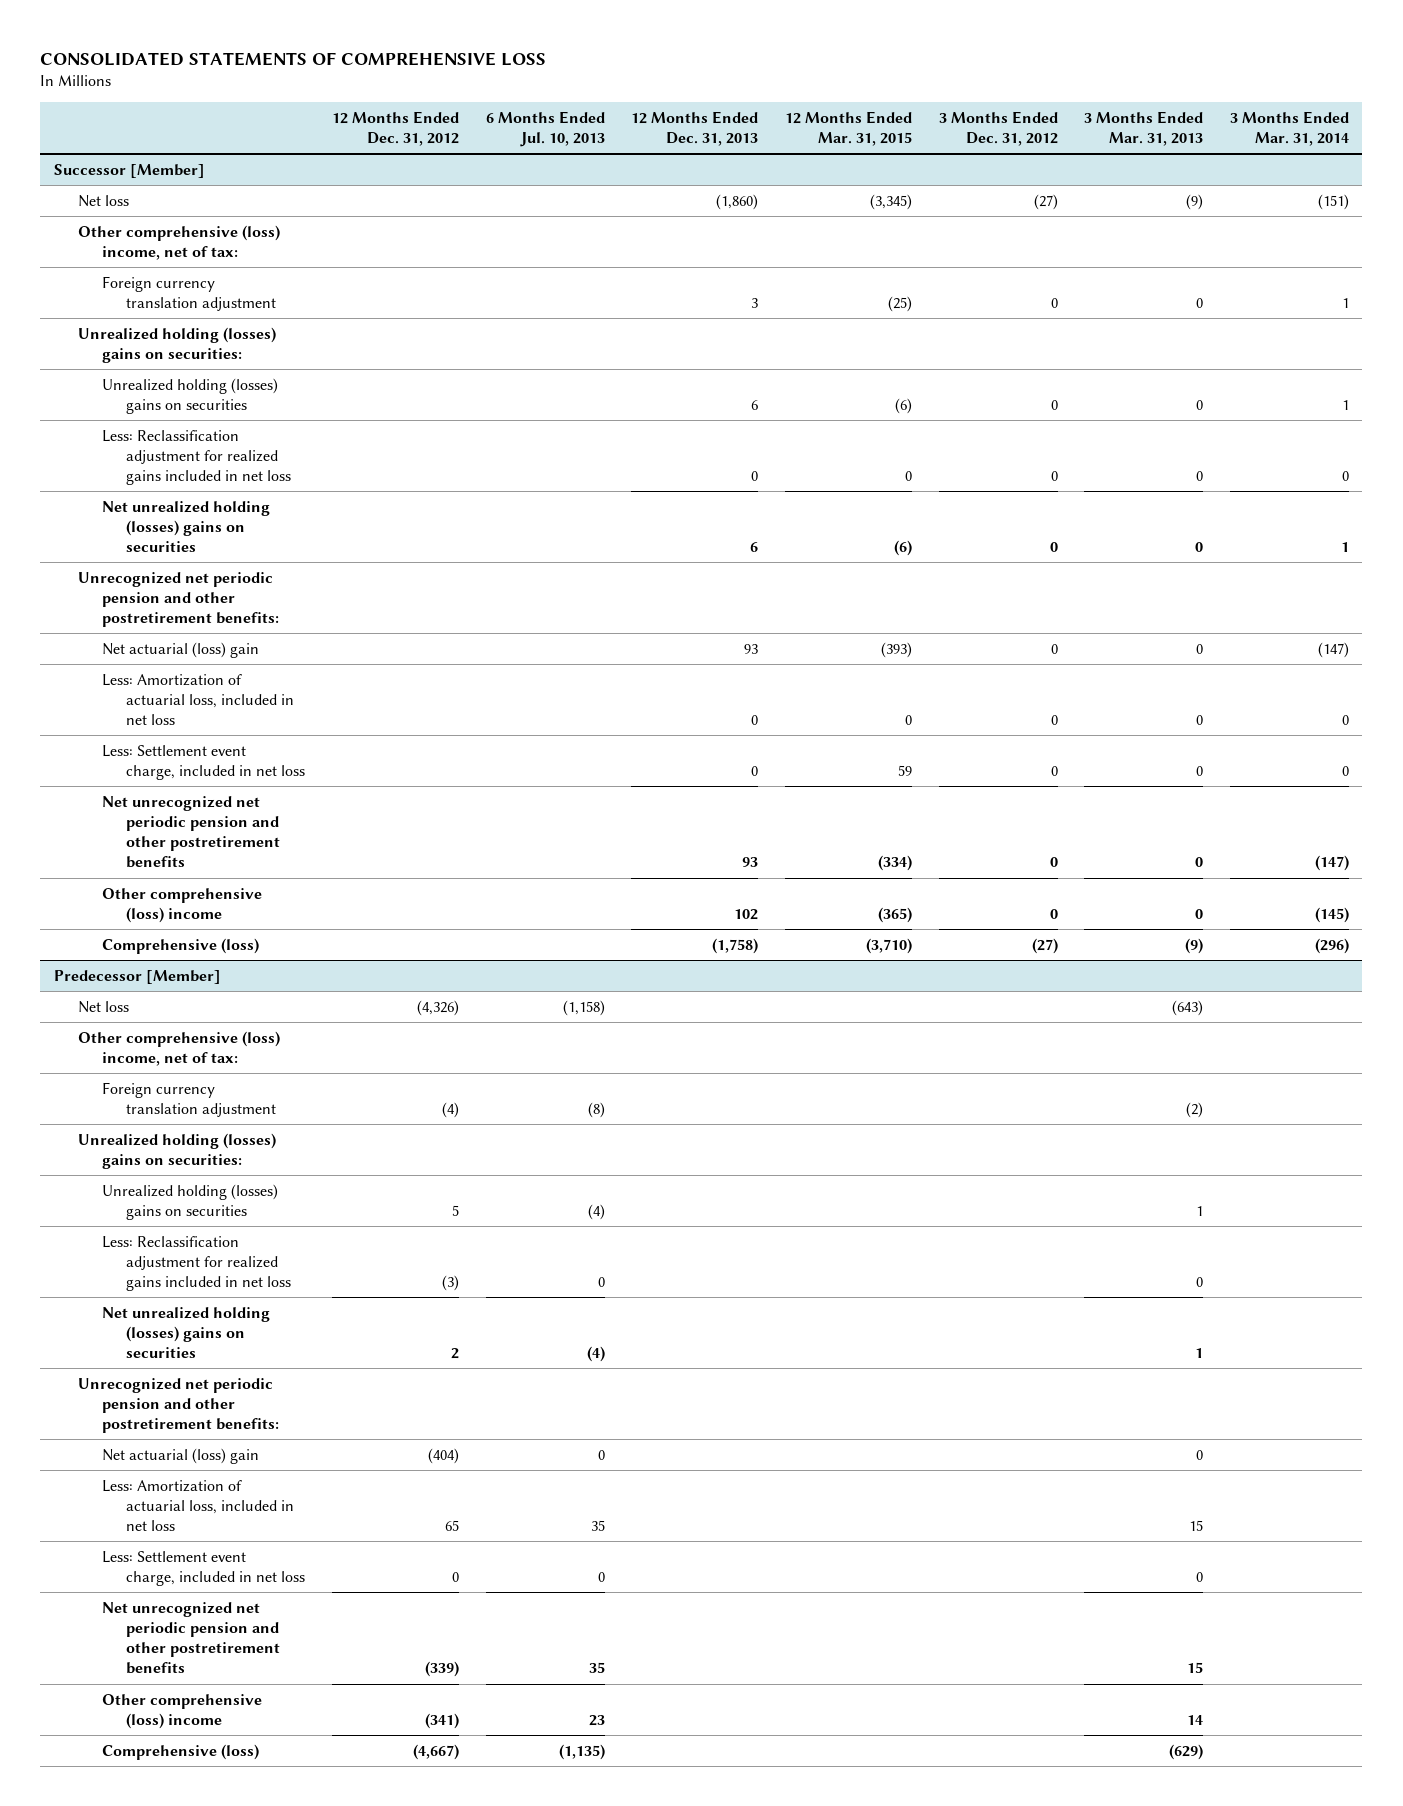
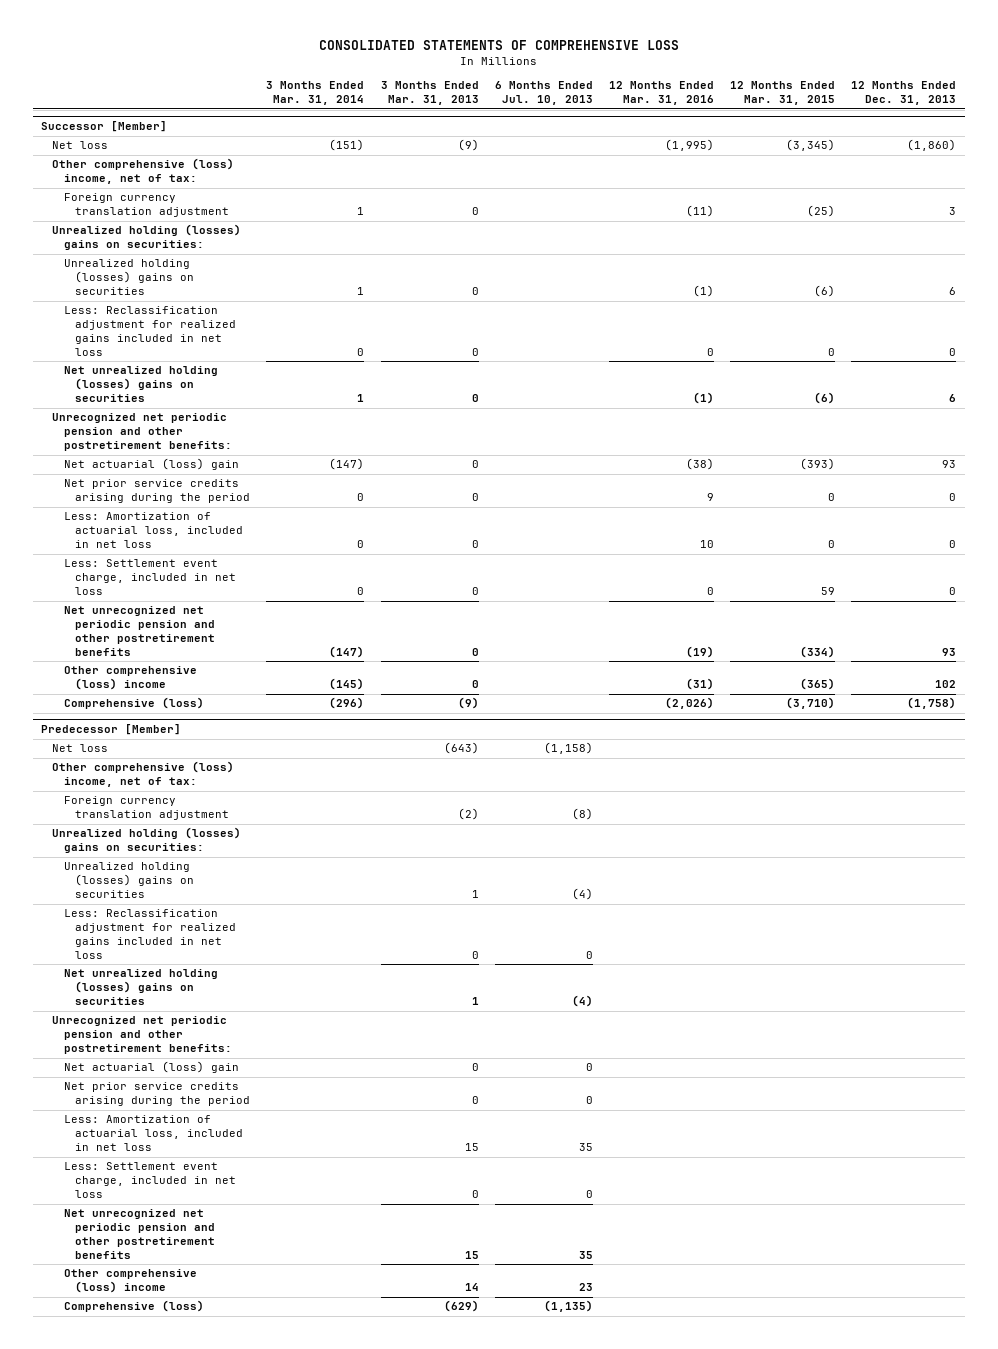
[332,110,460,147] 12 Months Ended Dec. 31, 2012 -> none
[938,110,1058,147] 3 Months Ended Dec. 31, 2012 -> none
none -> [609,81,715,106] 12 Months Ended Mar. 31, 2016
none -> [63,479,251,504] Net prior service credits arising during the period
none -> [63,1082,251,1107] Net prior service credits arising during the period

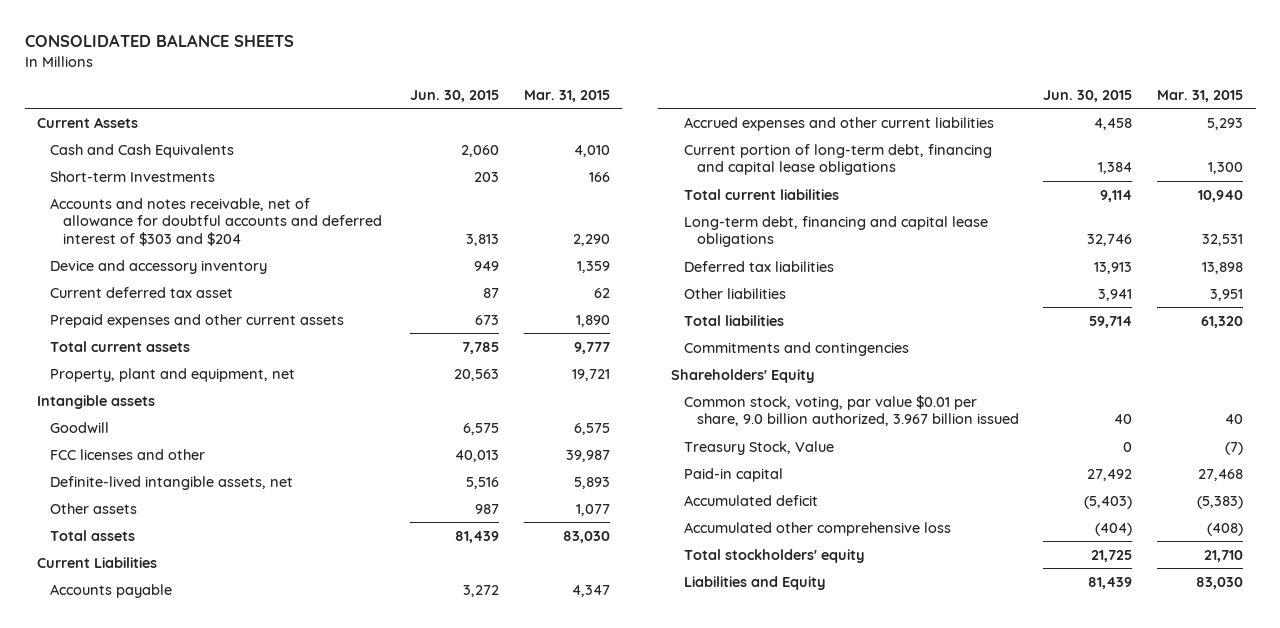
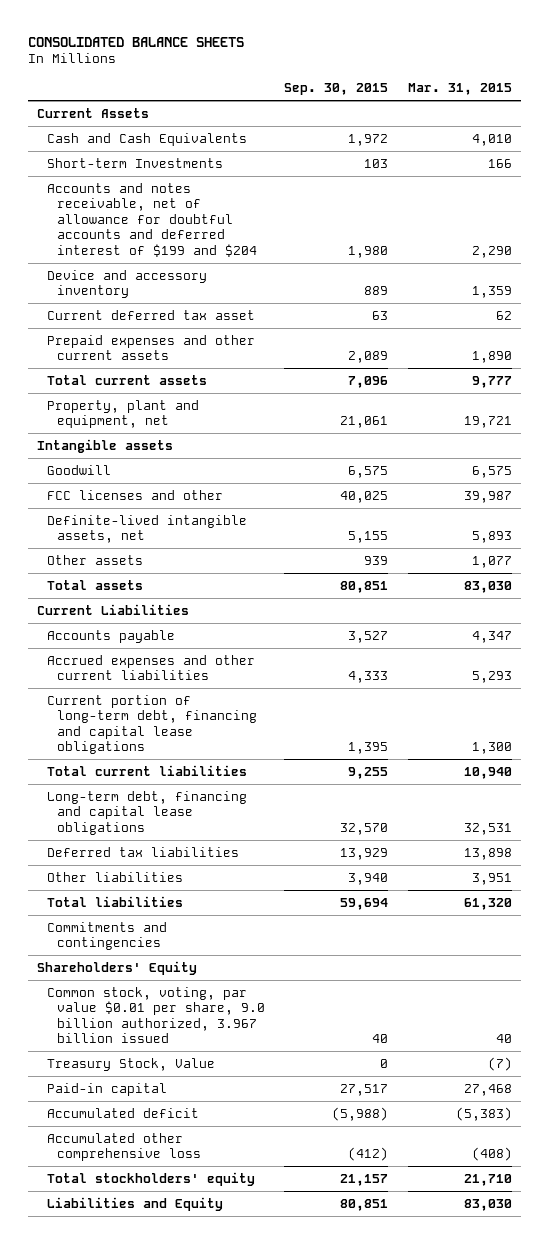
[409,90,499,103] Jun. 30, 2015 -> none
none -> [284,83,389,96] Sep. 30, 2015
[50,197,383,247] Accounts and notes receivable, net of allowance for doubtful accounts and deferred interest of $303 and $204 -> [47,182,257,257] Accounts and notes receivable, net of allowance for doubtful accounts and deferred interest of $199 and $204

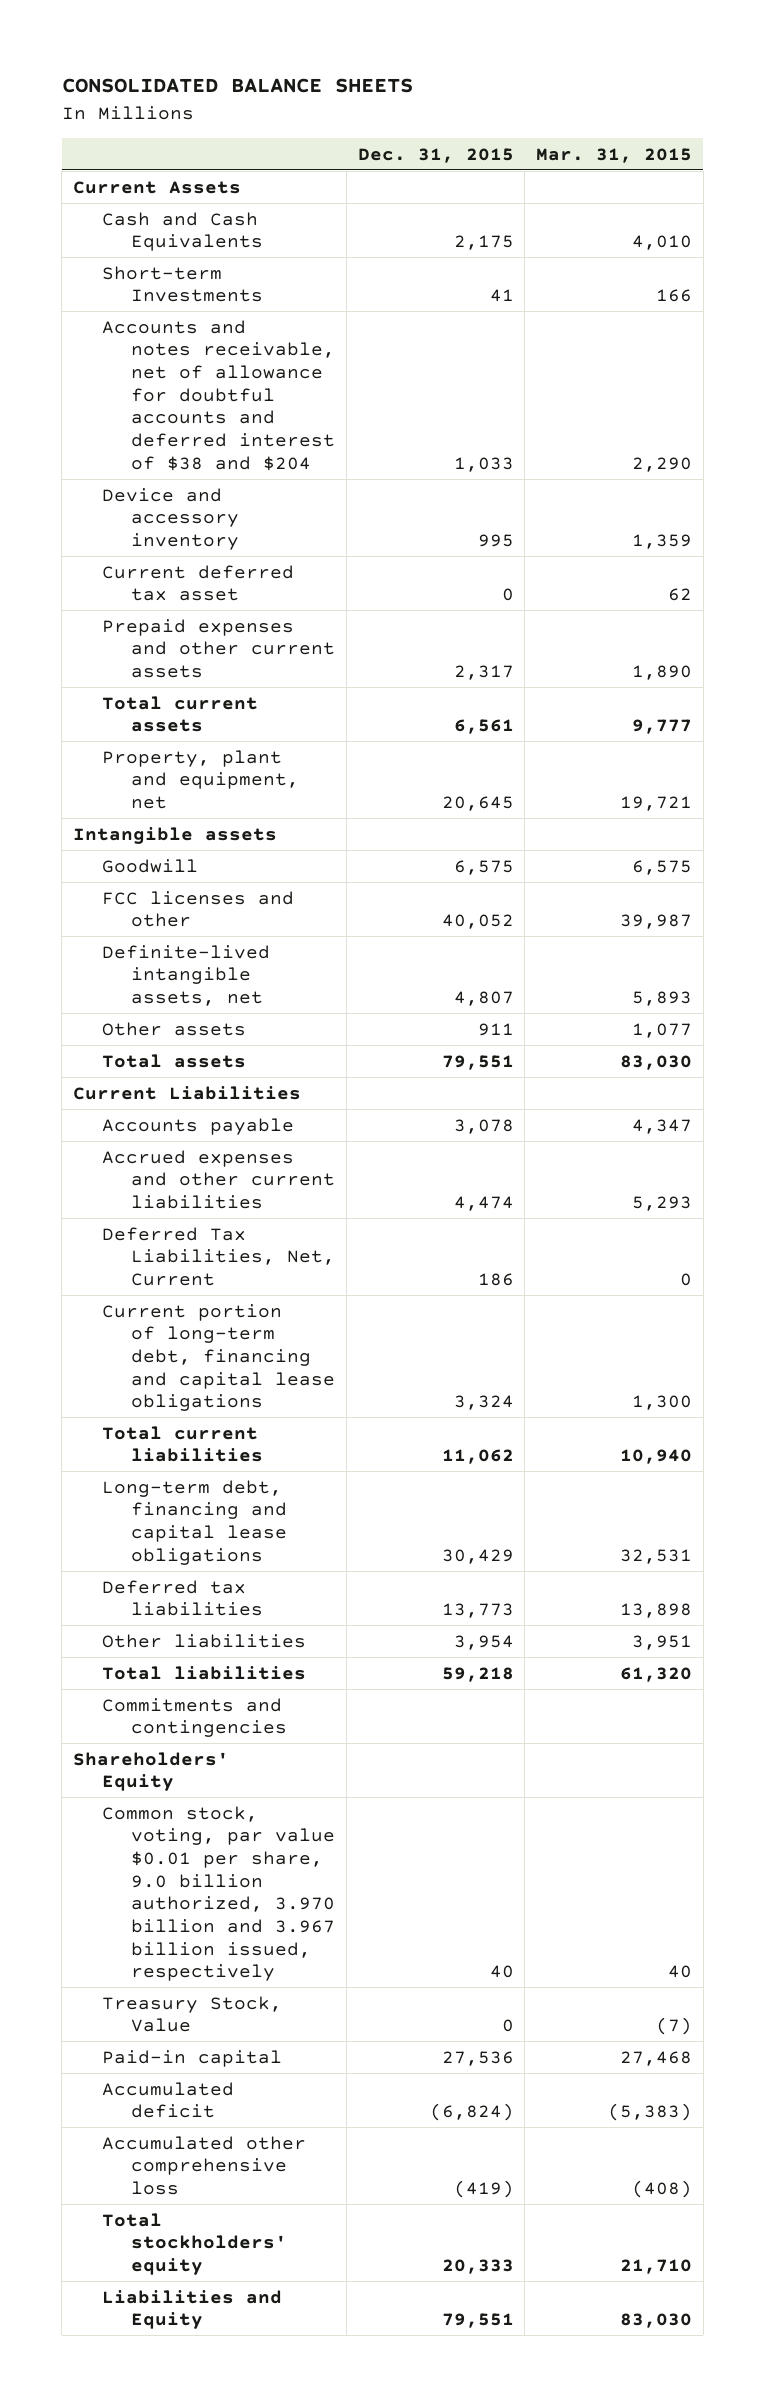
[284,83,389,96] Sep. 30, 2015 -> none
none -> [357,147,514,163] Dec. 31, 2015
[47,182,257,257] Accounts and notes receivable, net of allowance for doubtful accounts and deferred interest of $199 and $204 -> [102,319,336,471] Accounts and notes receivable, net of allowance for doubtful accounts and deferred interest of $38 and $204
none -> [102,1226,336,1286] Deferred Tax Liabilities, Net, Current
[47,986,265,1044] Common stock, voting, par value $0.01 per share, 9.0 billion authorized, 3.967 billion issued -> [102,1805,336,1982] Common stock, voting, par value $0.01 per share, 9.0 billion authorized, 3.970 billion and 3.967 billion issued, respectively

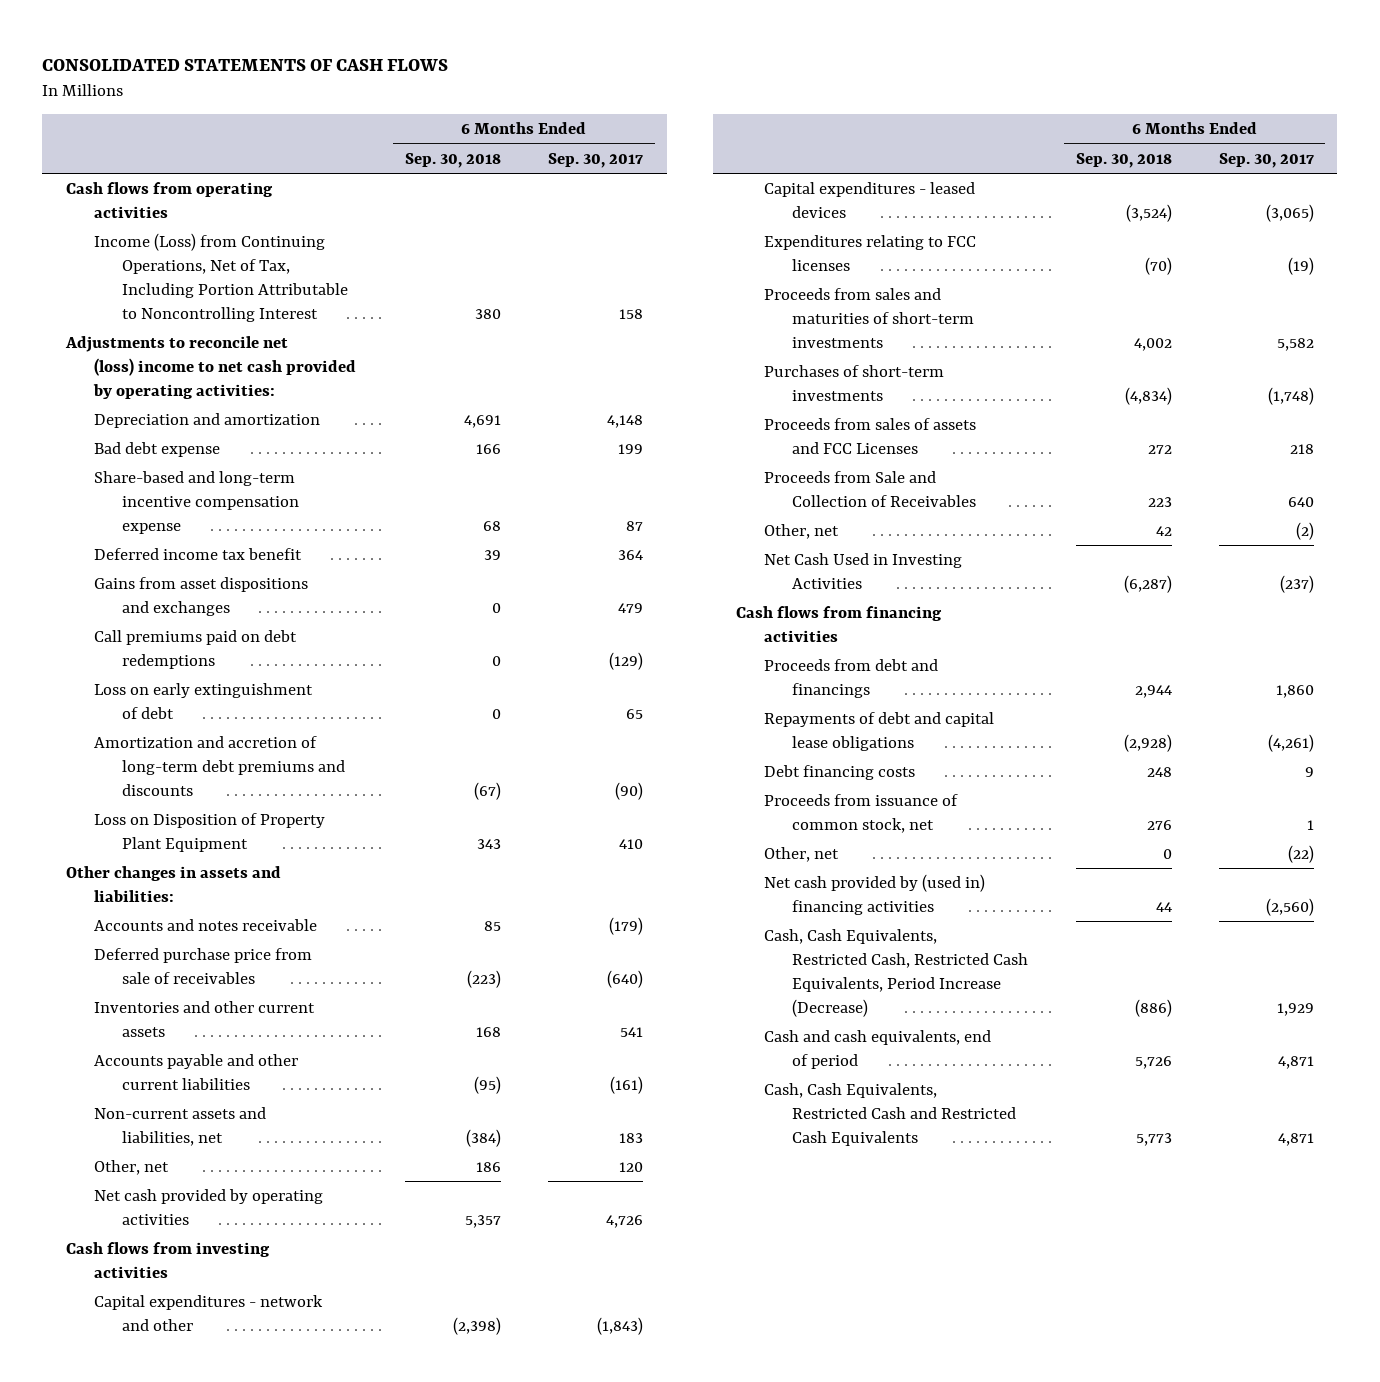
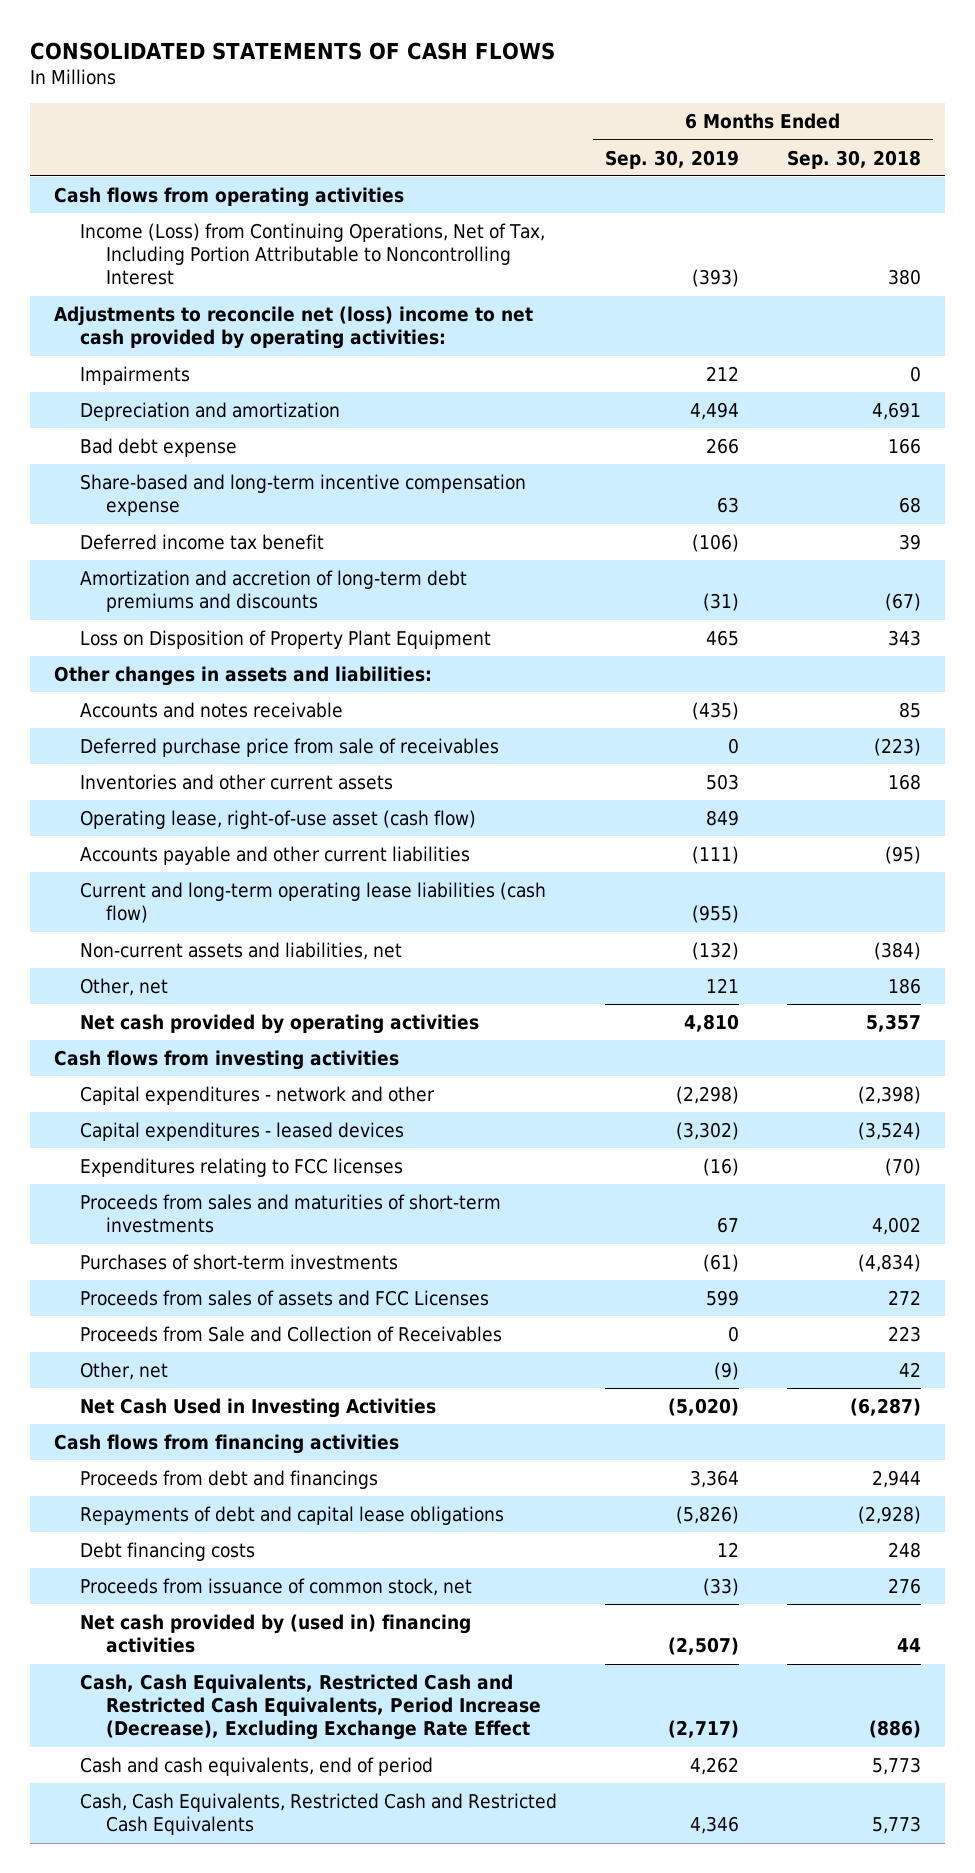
[548,152,644,168] Sep. 30, 2017 -> none
none -> [605,149,740,169] Sep. 30, 2019
none -> [80,366,191,386] Impairments
[93,576,308,616] Gains from asset dispositions and exchanges -> none
[93,629,297,669] Call premiums paid on debt redemptions -> none
[93,682,313,719] Loss on early extinguishment of debt -> none
none -> [80,810,477,830] Operating lease, right-of-use asset (cash flow)
none -> [80,882,547,924] Current and long-term operating lease liabilities (cash flow)
[764,846,840,862] Other, net -> none
[764,928,1029,1017] Cash, Cash Equivalents, Restricted Cash, Restricted Cash Equivalents, Period Increase (Decrease) -> [80,1674,542,1741] Cash, Cash Equivalents, Restricted Cash and Restricted Cash Equivalents, Period Increase (Decrease), Excluding Exchange Rate Effect
[1134,1055,1172,1069] 5,726 -> [872,1757,922,1776] 5,773

